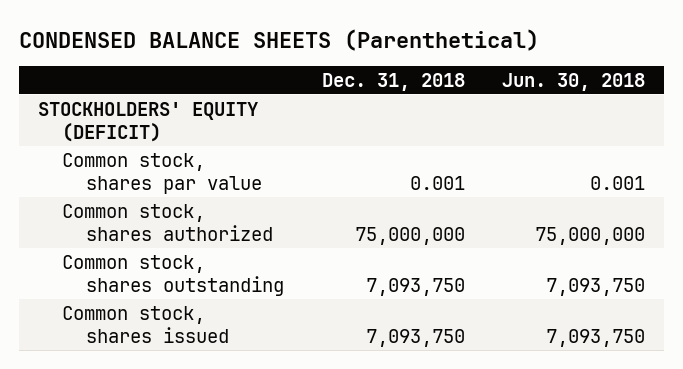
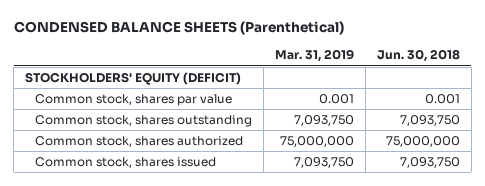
[321,72,465,91] Dec. 31, 2018 -> none
none -> [275,49,355,63] Mar. 31, 2019
[61,203,274,241] Common stock, shares authorized -> [35,136,244,148] Common stock, shares authorized

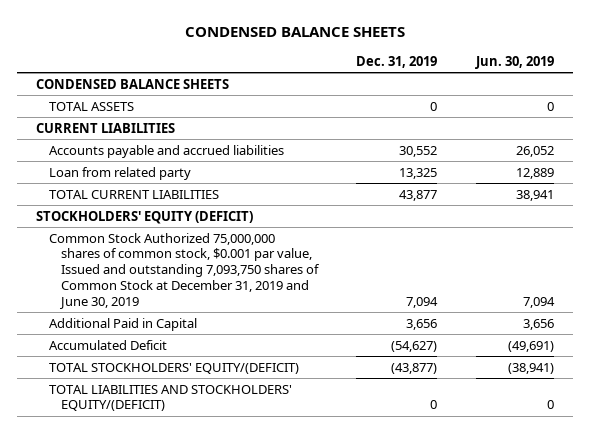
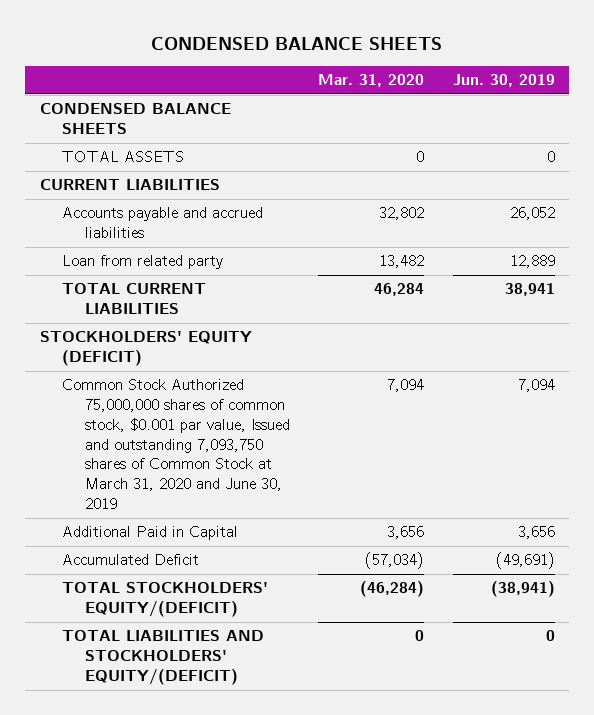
[356,55,438,68] Dec. 31, 2019 -> none
none -> [318,74,425,88] Mar. 31, 2020
[48,232,321,310] Common Stock Authorized 75,000,000 shares of common stock, $0.001 par value, Issued and outstanding 7,093,750 shares of Common Stock at December 31, 2019 and June 30, 2019 -> [62,379,290,509] Common Stock Authorized 75,000,000 shares of common stock, $0.001 par value, Issued and outstanding 7,093,750 shares of Common Stock at March 31, 2020 and June 30, 2019

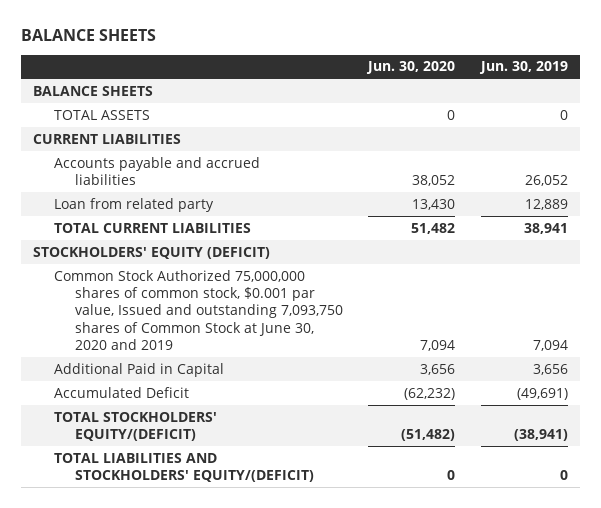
[151,36,443,50] CONDENSED BALANCE SHEETS -> [20,29,156,42] BALANCE SHEETS
[318,74,425,88] Mar. 31, 2020 -> none
none -> [366,61,456,75] Jun. 30, 2020
[39,103,231,135] CONDENSED BALANCE SHEETS -> [33,85,154,96] BALANCE SHEETS
[62,379,290,509] Common Stock Authorized 75,000,000 shares of common stock, $0.001 par value, Issued and outstanding 7,093,750 shares of Common Stock at March 31, 2020 and June 30, 2019 -> [53,269,343,351] Common Stock Authorized 75,000,000 shares of common stock, $0.001 par value, Issued and outstanding 7,093,750 shares of Common Stock at June 30, 2020 and 2019

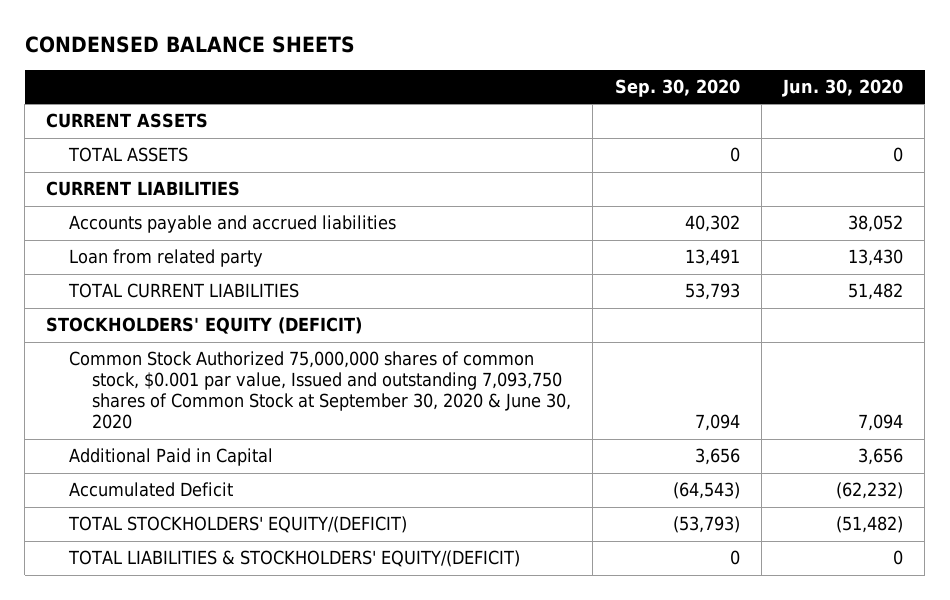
[20,29,156,42] BALANCE SHEETS -> [24,36,355,54] CONDENSED BALANCE SHEETS
[478,61,568,75] Jun. 30, 2019 -> none
none -> [614,78,740,97] Sep. 30, 2020
[33,85,154,96] BALANCE SHEETS -> none
none -> [46,113,209,129] CURRENT ASSETS
[53,269,343,351] Common Stock Authorized 75,000,000 shares of common stock, $0.001 par value, Issued and outstanding 7,093,750 shares of Common Stock at June 30, 2020 and 2019 -> [69,351,571,430] Common Stock Authorized 75,000,000 shares of common stock, $0.001 par value, Issued and outstanding 7,093,750 shares of Common Stock at September 30, 2020 & June 30, 2020
[53,452,314,482] TOTAL LIABILITIES AND STOCKHOLDERS' EQUITY/(DEFICIT) -> [68,550,521,568] TOTAL LIABILITIES & STOCKHOLDERS' EQUITY/(DEFICIT)

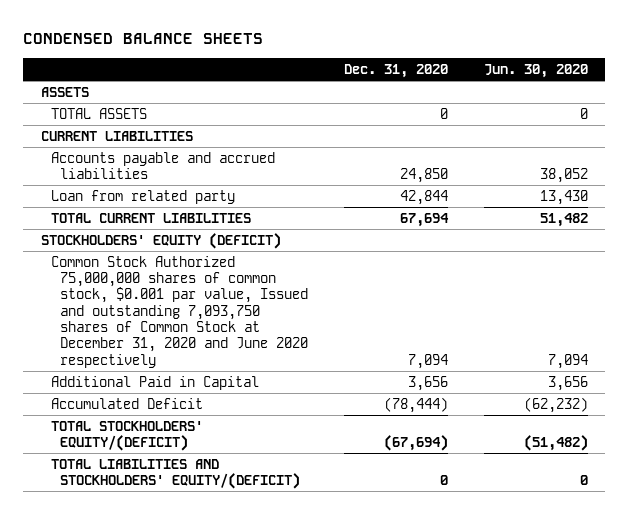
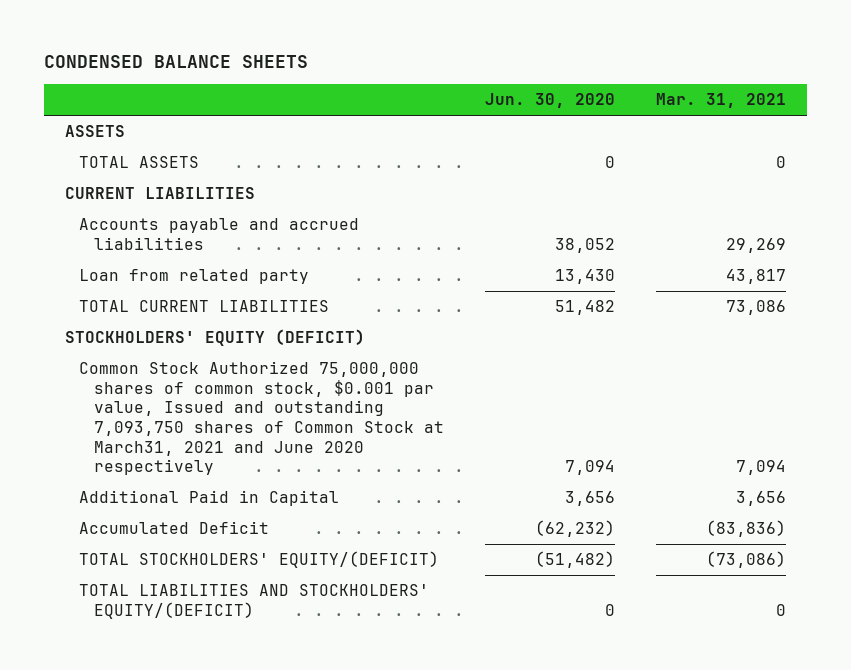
[343,63,448,78] Dec. 31, 2020 -> none
none -> [655,93,786,109] Mar. 31, 2021
[50,255,309,368] Common Stock Authorized 75,000,000 shares of common stock, $0.001 par value, Issued and outstanding 7,093,750 shares of Common Stock at December 31, 2020 and June 2020 respectively -> [79,361,444,476] Common Stock Authorized 75,000,000 shares of common stock, $0.001 par value, Issued and outstanding 7,093,750 shares of Common Stock at March31, 2021 and June 2020 respectively

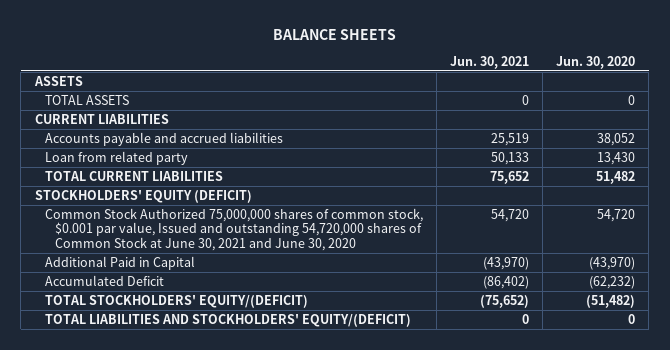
[44,55,309,69] CONDENSED BALANCE SHEETS -> [272,29,396,41] BALANCE SHEETS
[655,93,786,109] Mar. 31, 2021 -> none
none -> [449,56,529,70] Jun. 30, 2021
[79,361,444,476] Common Stock Authorized 75,000,000 shares of common stock, $0.001 par value, Issued and outstanding 7,093,750 shares of Common Stock at March31, 2021 and June 2020 respectively -> [44,207,423,251] Common Stock Authorized 75,000,000 shares of common stock, $0.001 par value, Issued and outstanding 54,720,000 shares of Common Stock at June 30, 2021 and June 30, 2020
[564,460,615,476] 7,094 -> [597,208,636,222] 54,720
[564,491,615,507] 3,656 -> [589,256,636,270] (43,970)

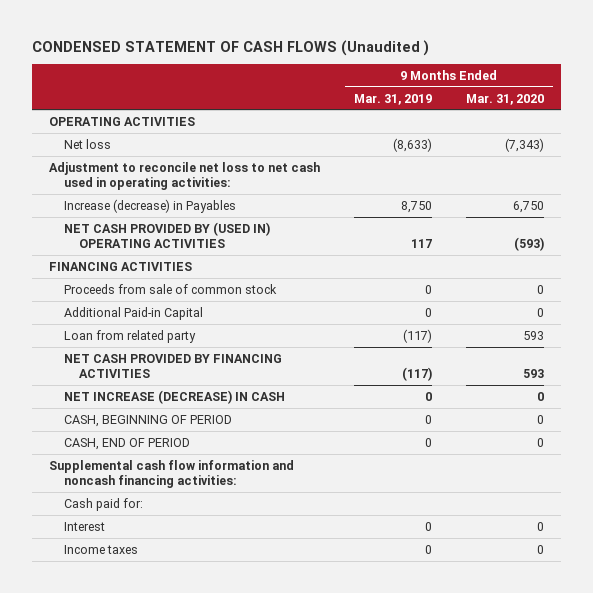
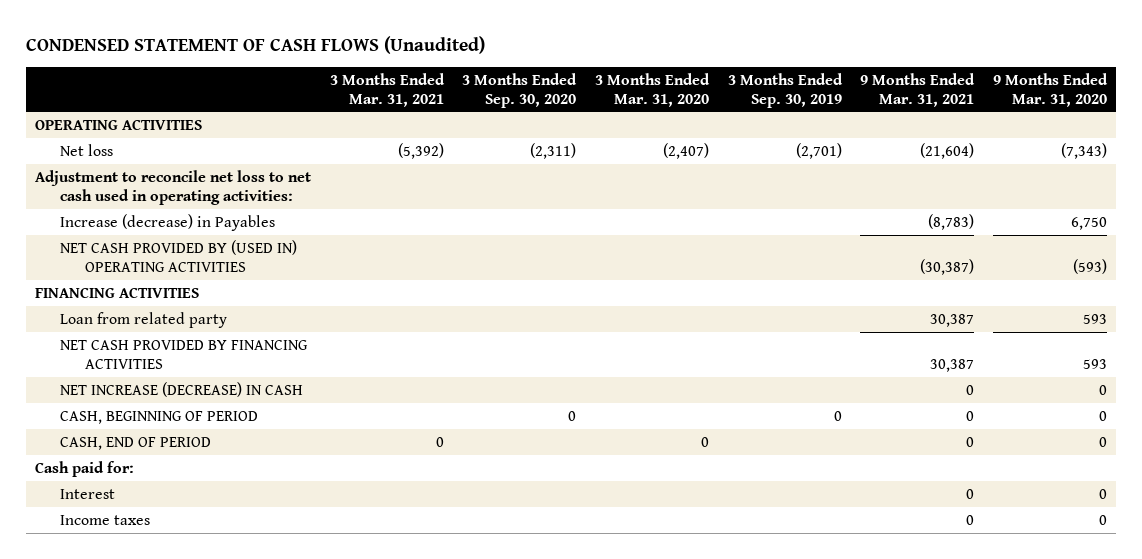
[31,39,429,56] CONDENSED STATEMENT OF CASH FLOWS (Unaudited ) -> [25,35,485,54] CONDENSED STATEMENT OF CASH FLOWS (Unaudited)
[354,93,433,105] Mar. 31, 2019 -> none
none -> [329,72,445,107] 3 Months Ended Mar. 31, 2021
none -> [462,72,578,108] 3 Months Ended Sep. 30, 2020
none -> [595,72,711,107] 3 Months Ended Mar. 31, 2020
none -> [727,72,843,108] 3 Months Ended Sep. 30, 2019
none -> [860,72,976,107] 9 Months Ended Mar. 31, 2021
[63,283,277,294] Proceeds from sale of common stock -> none
[63,306,203,320] Additional Paid-in Capital -> none
[48,459,294,488] Supplemental cash flow information and noncash financing activities: -> none

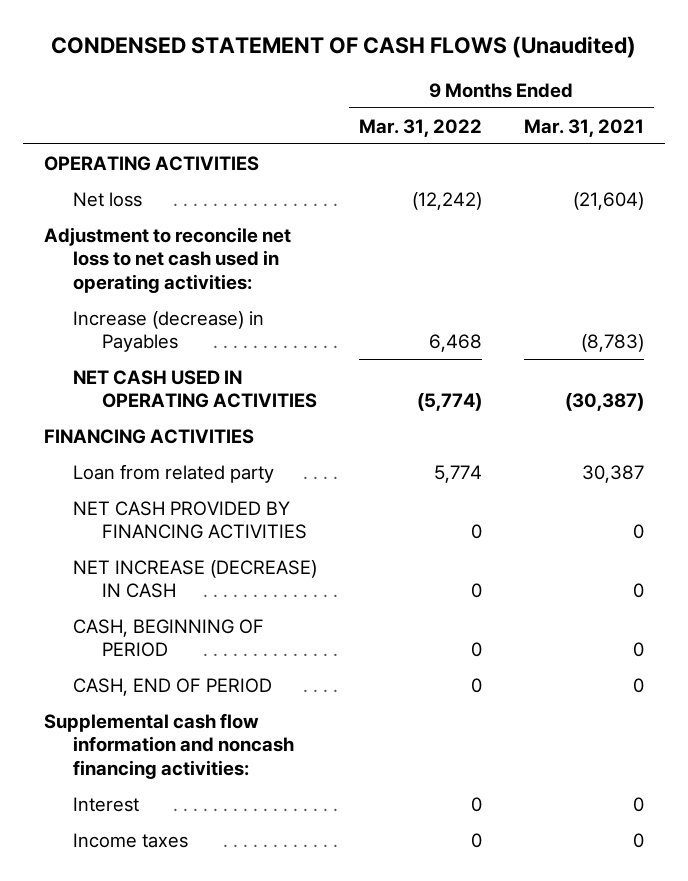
[329,72,445,107] 3 Months Ended Mar. 31, 2021 -> none
[462,72,578,108] 3 Months Ended Sep. 30, 2020 -> none
[595,72,711,107] 3 Months Ended Mar. 31, 2020 -> none
[727,72,843,108] 3 Months Ended Sep. 30, 2019 -> none
[993,72,1109,107] 9 Months Ended Mar. 31, 2020 -> none
none -> [359,118,483,137] Mar. 31, 2022
[59,239,297,272] NET CASH PROVIDED BY (USED IN) OPERATING ACTIVITIES -> [73,369,318,409] NET CASH USED IN OPERATING ACTIVITIES
[930,358,975,372] 30,387 -> [632,524,644,540] 0
[35,460,135,477] Cash paid for: -> none
none -> [44,712,295,779] Supplemental cash flow information and noncash financing activities:

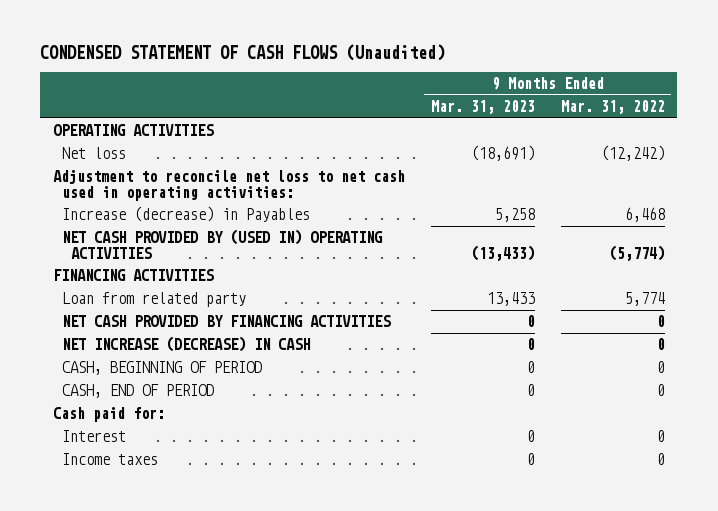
[523,118,644,137] Mar. 31, 2021 -> none
none -> [430,99,535,114] Mar. 31, 2023
[73,369,318,409] NET CASH USED IN OPERATING ACTIVITIES -> [61,229,383,259] NET CASH PROVIDED BY (USED IN) OPERATING ACTIVITIES
[44,712,295,779] Supplemental cash flow information and noncash financing activities: -> none
none -> [53,407,166,423] Cash paid for:

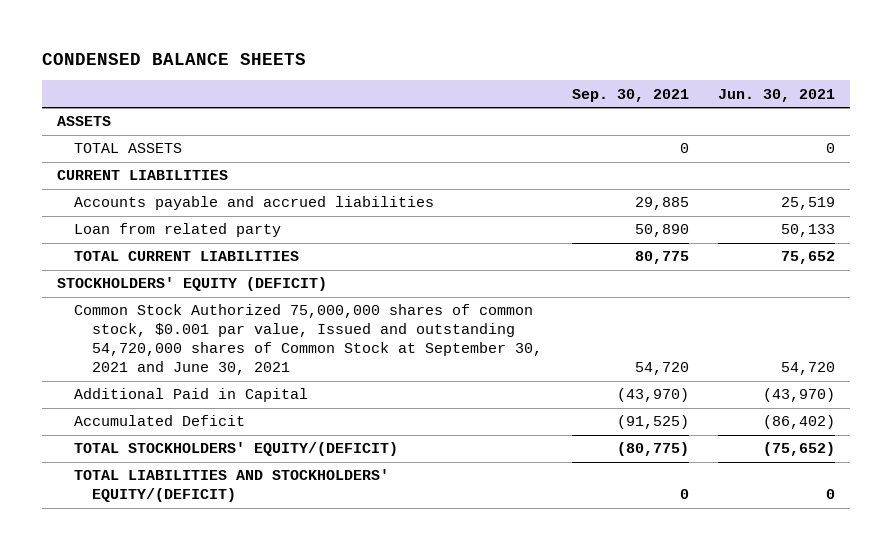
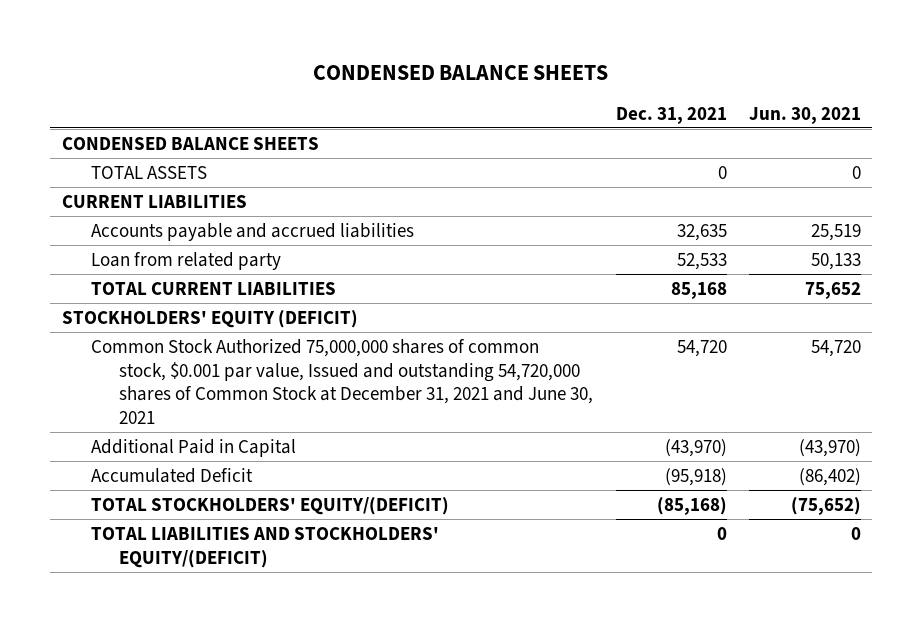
[571,88,689,102] Sep. 30, 2021 -> none
none -> [615,106,727,124] Dec. 31, 2021
[56,116,111,127] ASSETS -> none
none -> [61,136,319,150] CONDENSED BALANCE SHEETS
[74,304,543,376] Common Stock Authorized 75,000,000 shares of common stock, $0.001 par value, Issued and outstanding 54,720,000 shares of Common Stock at September 30, 2021 and June 30, 2021 -> [90,338,594,425] Common Stock Authorized 75,000,000 shares of common stock, $0.001 par value, Issued and outstanding 54,720,000 shares of Common Stock at December 31, 2021 and June 30, 2021

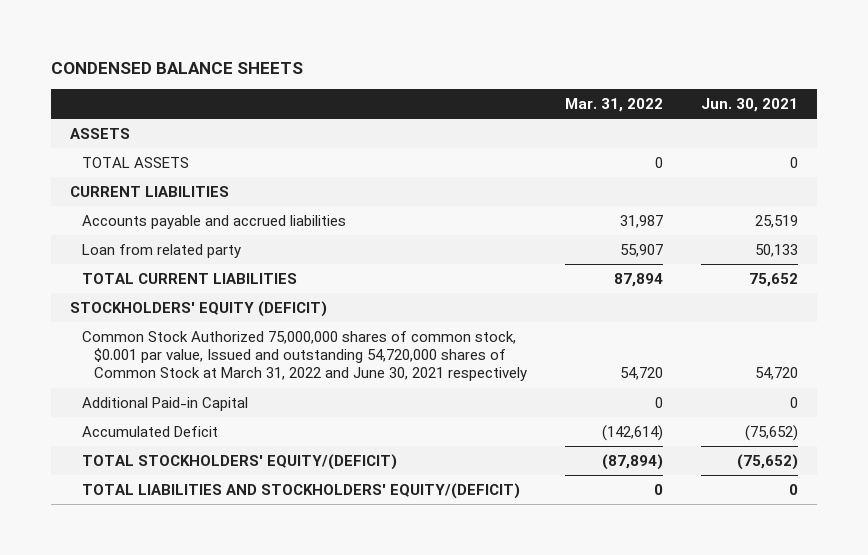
[615,106,727,124] Dec. 31, 2021 -> none
none -> [564,97,663,112] Mar. 31, 2022
[61,136,319,150] CONDENSED BALANCE SHEETS -> none
none -> [70,127,131,139] ASSETS
[90,338,594,425] Common Stock Authorized 75,000,000 shares of common stock, $0.001 par value, Issued and outstanding 54,720,000 shares of Common Stock at December 31, 2021 and June 30, 2021 -> [82,330,527,382] Common Stock Authorized 75,000,000 shares of common stock, $0.001 par value, Issued and outstanding 54,720,000 shares of Common Stock at March 31, 2022 and June 30, 2021 respectively
[90,438,296,457] Additional Paid in Capital -> [82,396,249,411] Additional Paid-in Capital
[799,438,862,457] (43,970) -> [789,396,798,408] 0
[799,467,862,486] (86,402) -> [744,424,798,441] (75,652)

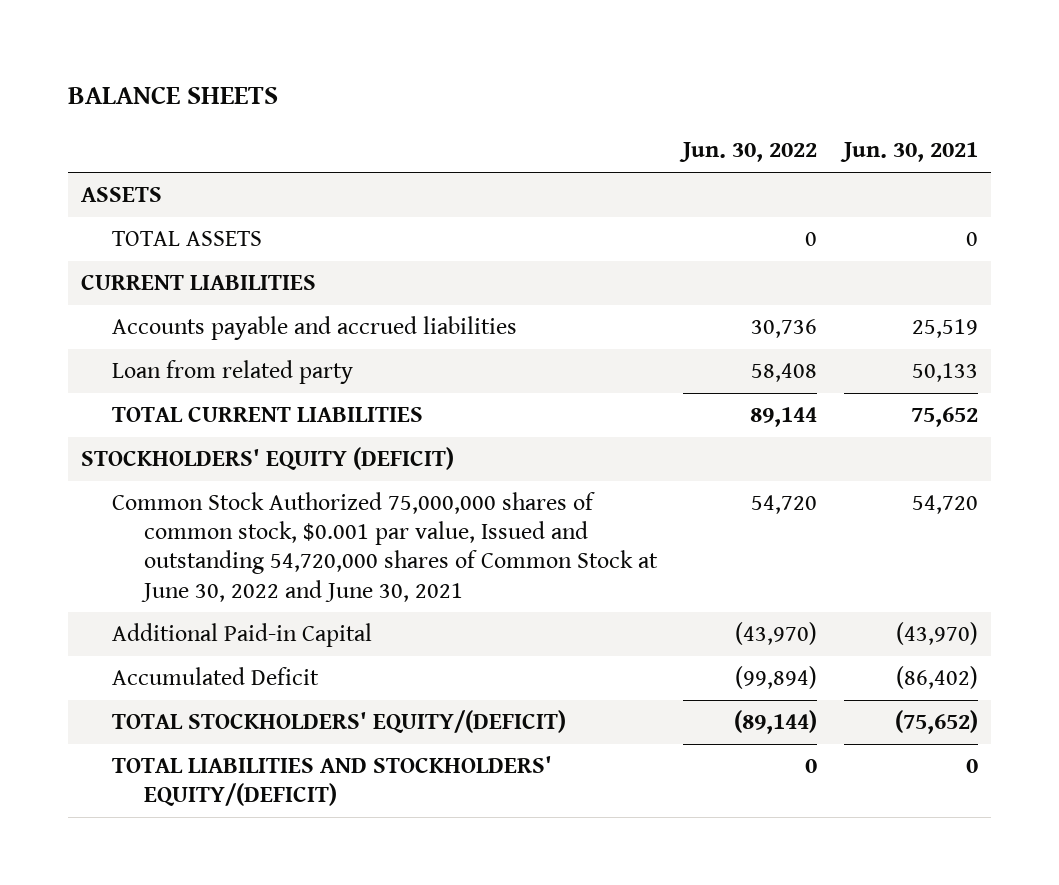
[51,62,304,75] CONDENSED BALANCE SHEETS -> [67,86,278,105] BALANCE SHEETS
[564,97,663,112] Mar. 31, 2022 -> none
none -> [679,142,818,163] Jun. 30, 2022
[82,330,527,382] Common Stock Authorized 75,000,000 shares of common stock, $0.001 par value, Issued and outstanding 54,720,000 shares of Common Stock at March 31, 2022 and June 30, 2021 respectively -> [112,492,658,602] Common Stock Authorized 75,000,000 shares of common stock, $0.001 par value, Issued and outstanding 54,720,000 shares of Common Stock at June 30, 2022 and June 30, 2021
[789,396,798,408] 0 -> [896,622,979,646] (43,970)
[744,424,798,441] (75,652) -> [896,666,979,690] (86,402)

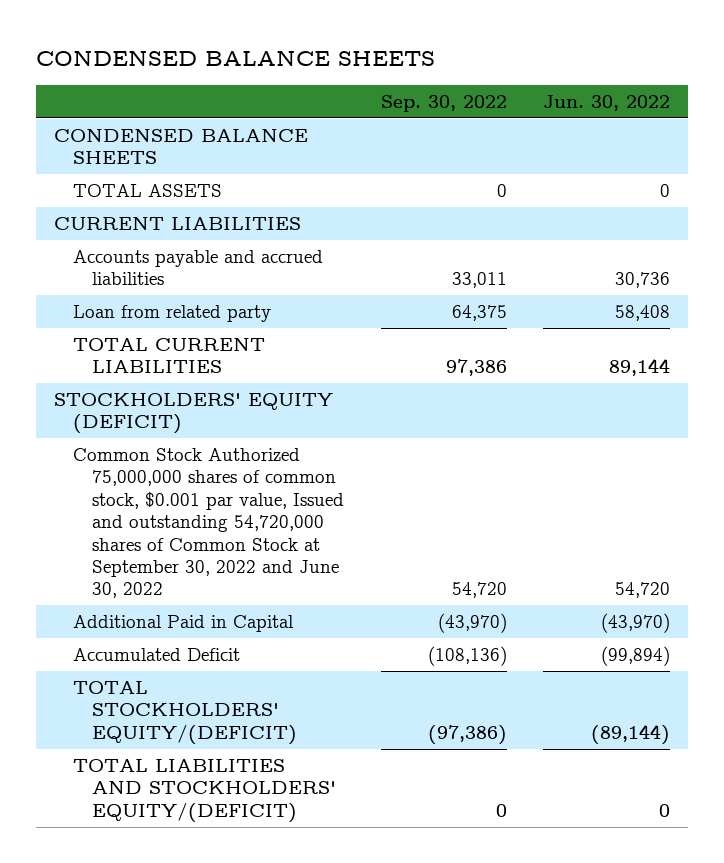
[67,86,278,105] BALANCE SHEETS -> [36,50,436,66] CONDENSED BALANCE SHEETS
[840,142,979,163] Jun. 30, 2021 -> none
none -> [380,94,507,112] Sep. 30, 2022
[81,187,163,203] ASSETS -> none
none -> [54,129,309,165] CONDENSED BALANCE SHEETS
[112,492,658,602] Common Stock Authorized 75,000,000 shares of common stock, $0.001 par value, Issued and outstanding 54,720,000 shares of Common Stock at June 30, 2022 and June 30, 2021 -> [73,448,345,599] Common Stock Authorized 75,000,000 shares of common stock, $0.001 par value, Issued and outstanding 54,720,000 shares of Common Stock at September 30, 2022 and June 30, 2022
[112,623,373,648] Additional Paid-in Capital -> [73,615,295,633] Additional Paid in Capital

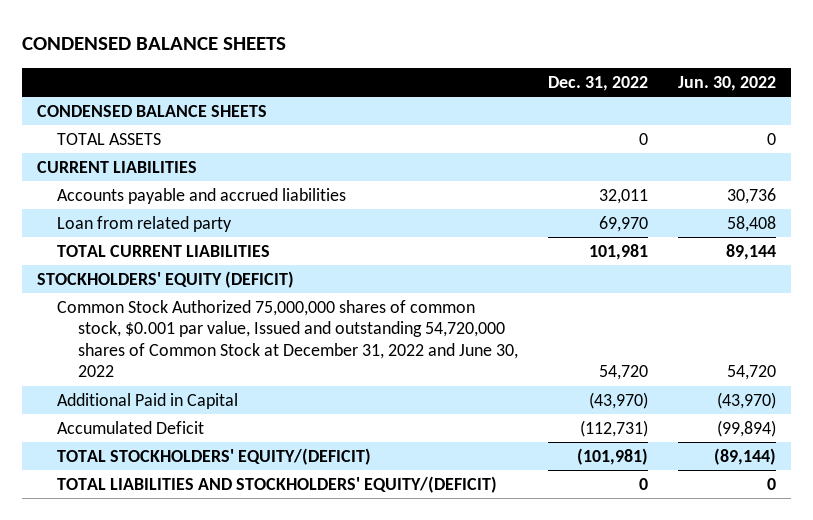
[380,94,507,112] Sep. 30, 2022 -> none
none -> [547,76,648,92] Dec. 31, 2022
[73,448,345,599] Common Stock Authorized 75,000,000 shares of common stock, $0.001 par value, Issued and outstanding 54,720,000 shares of Common Stock at September 30, 2022 and June 30, 2022 -> [57,299,518,378] Common Stock Authorized 75,000,000 shares of common stock, $0.001 par value, Issued and outstanding 54,720,000 shares of Common Stock at December 31, 2022 and June 30, 2022

